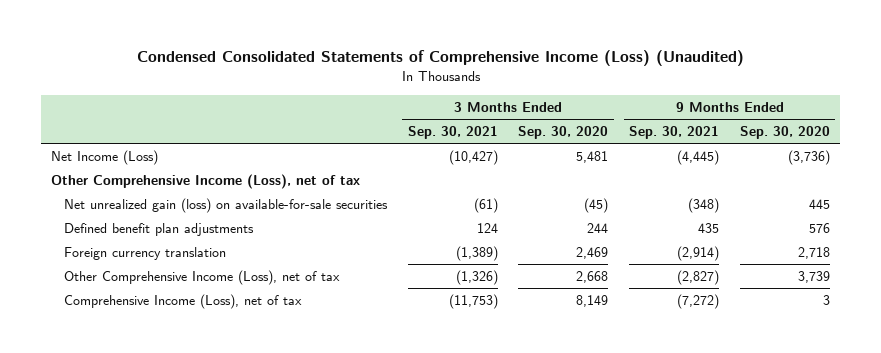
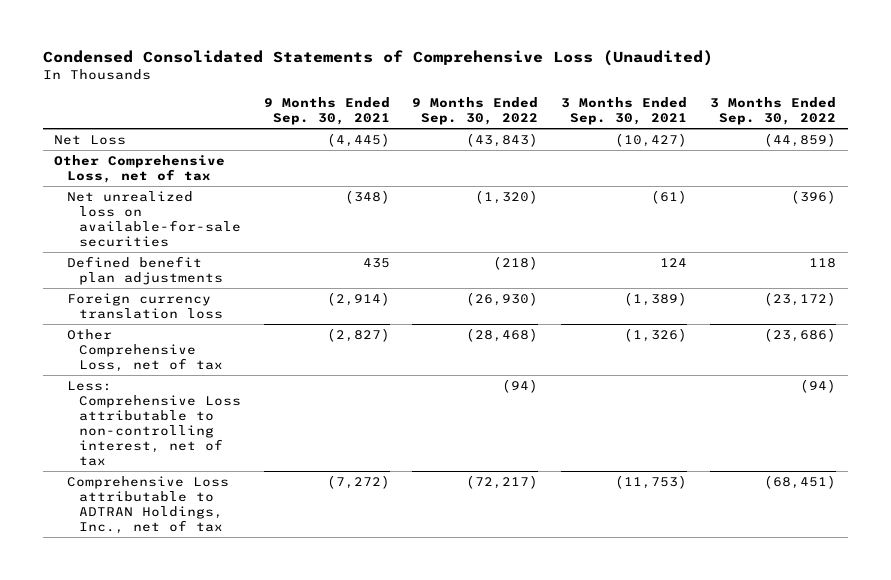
[136,50,744,67] Condensed Consolidated Statements of Comprehensive Income (Loss) (Unaudited) -> [42,50,713,67] Condensed Consolidated Statements of Comprehensive Loss (Unaudited)
[518,126,609,140] Sep. 30, 2020 -> none
[740,126,831,140] Sep. 30, 2020 -> none
none -> [412,97,539,126] 9 Months Ended Sep. 30, 2022
none -> [710,97,837,126] 3 Months Ended Sep. 30, 2022
[51,149,159,165] Net Income (Loss) -> [54,135,127,146] Net Loss
[51,173,361,189] Other Comprehensive Income (Loss), net of tax -> [54,155,226,184] Other Comprehensive Loss, net of tax
[63,197,388,213] Net unrealized gain (loss) on available-for-sale securities -> [66,191,241,247] Net unrealized loss on available-for-sale securities
[63,246,226,260] Foreign currency translation -> [66,293,223,320] Foreign currency translation loss
[63,269,340,285] Other Comprehensive Income (Loss), net of tax -> [66,329,223,372] Other Comprehensive Loss, net of tax
none -> [66,381,241,466] Less: Comprehensive Loss attributable to non-controlling interest, net of tax
[63,293,302,309] Comprehensive Income (Loss), net of tax -> [66,476,229,534] Comprehensive Loss attributable to ADTRAN Holdings, Inc., net of tax

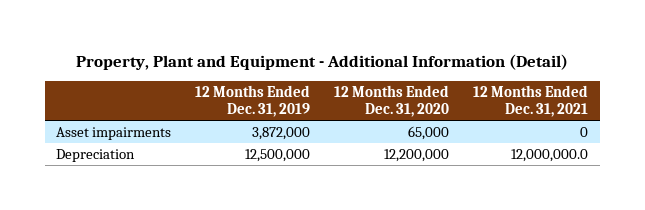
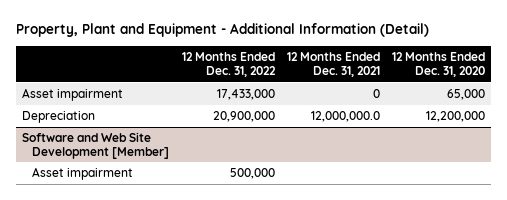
[195,84,311,118] 12 Months Ended Dec. 31, 2019 -> none
none -> [181,52,276,77] 12 Months Ended Dec. 31, 2022
[56,126,172,140] Asset impairments -> [22,87,124,101] Asset impairment
none -> [22,131,170,159] Software and Web Site Development [Member]
none -> [32,166,134,180] Asset impairment

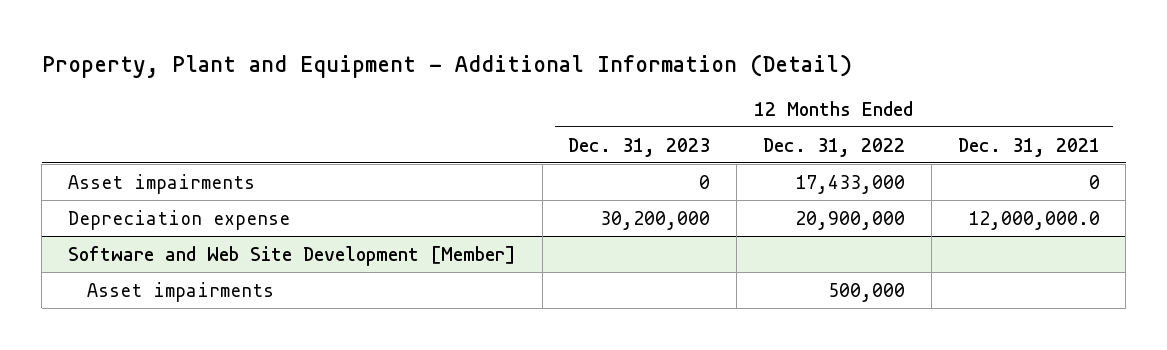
[392,52,486,77] 12 Months Ended Dec. 31, 2020 -> none
none -> [568,137,711,157] Dec. 31, 2023
[22,87,124,101] Asset impairment -> [67,173,255,194] Asset impairments
[22,110,96,123] Depreciation -> [67,209,290,230] Depreciation expense
[32,166,134,180] Asset impairment -> [86,281,274,302] Asset impairments

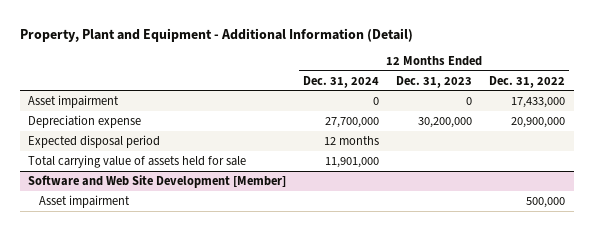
[957,137,1100,157] Dec. 31, 2021 -> none
none -> [303,75,380,88] Dec. 31, 2024
[67,173,255,194] Asset impairments -> [28,94,120,108] Asset impairment
none -> [28,134,161,148] Expected disposal period
none -> [28,154,247,168] Total carrying value of assets held for sale
[86,281,274,302] Asset impairments -> [38,194,130,208] Asset impairment

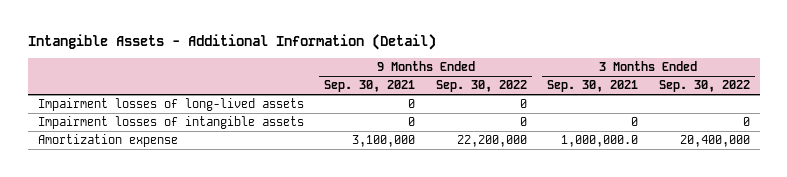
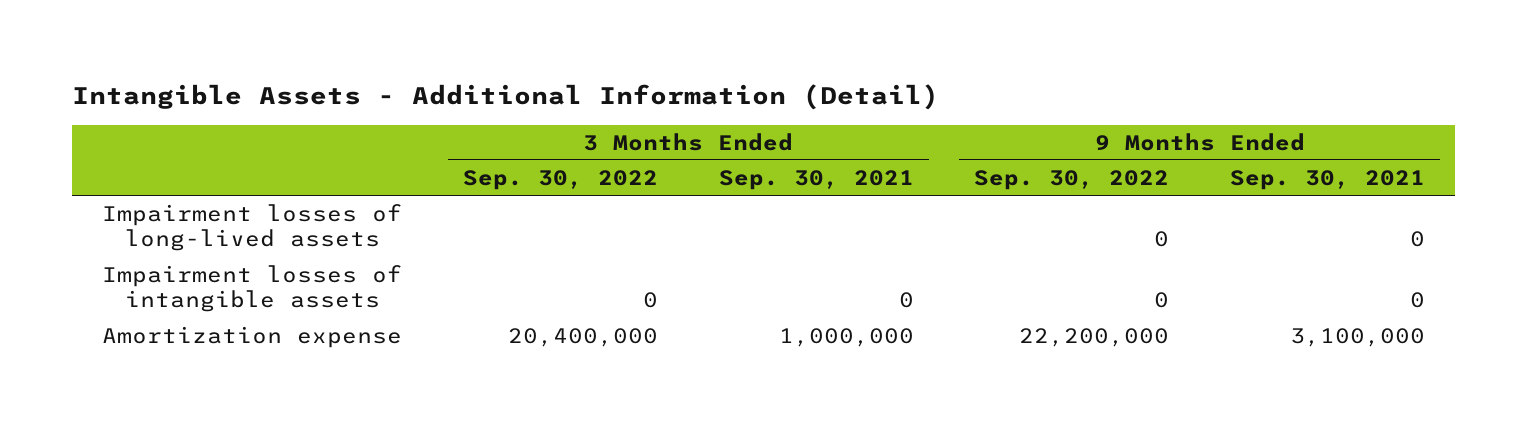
[561,135,639,148] 1,000,000.0 -> [778,327,914,347] 1,000,000

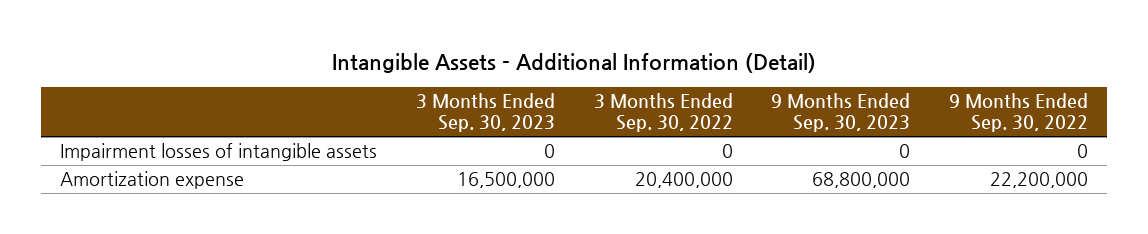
[718,169,914,190] Sep. 30, 2021 -> none
[1230,169,1426,190] Sep. 30, 2021 -> none
none -> [415,93,555,133] 3 Months Ended Sep. 30, 2023
none -> [771,93,911,133] 9 Months Ended Sep. 30, 2023
[102,203,403,252] Impairment losses of long-lived assets -> none

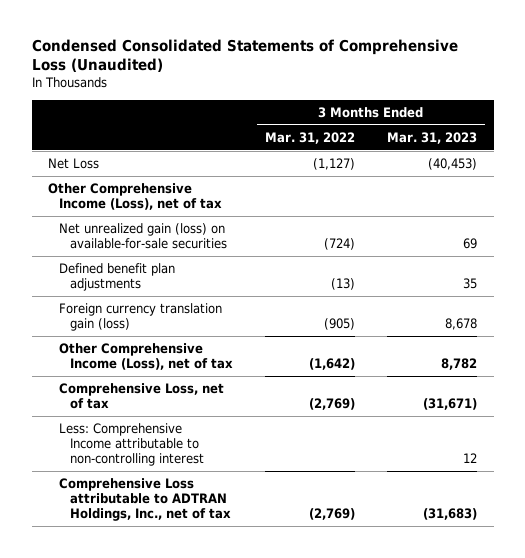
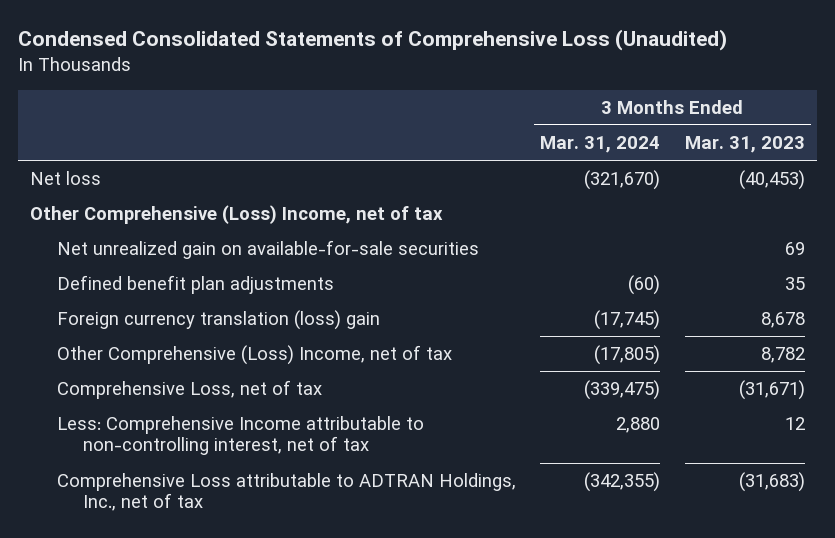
[265,131,356,144] Mar. 31, 2022 -> none
none -> [540,136,661,154] Mar. 31, 2024
[47,158,99,170] Net Loss -> [30,171,102,186] Net loss
[47,183,222,211] Other Comprehensive Income (Loss), net of tax -> [30,205,444,225] Other Comprehensive (Loss) Income, net of tax
[58,223,227,250] Net unrealized gain (loss) on available-for-sale securities -> [56,240,479,260] Net unrealized gain on available-for-sale securities
[58,303,222,332] Foreign currency translation gain (loss) -> [56,310,380,331] Foreign currency translation (loss) gain
[58,343,233,371] Other Comprehensive Income (Loss), net of tax -> [56,345,452,366] Other Comprehensive (Loss) Income, net of tax
[58,423,204,467] Less: Comprehensive Income attributable to non-controlling interest -> [56,416,424,456] Less: Comprehensive Income attributable to non-controlling interest, net of tax

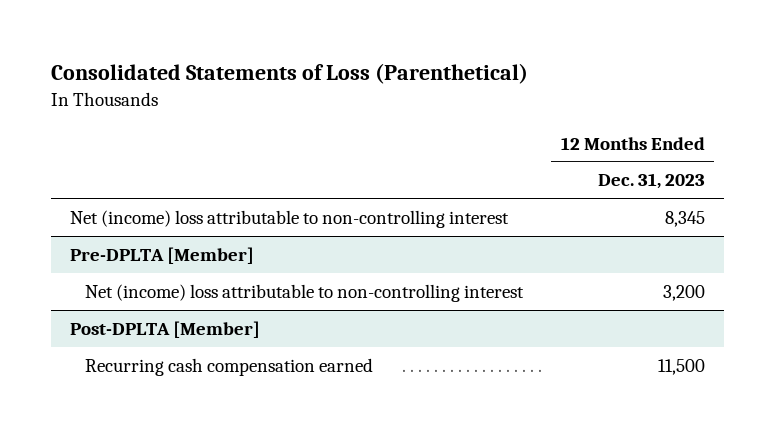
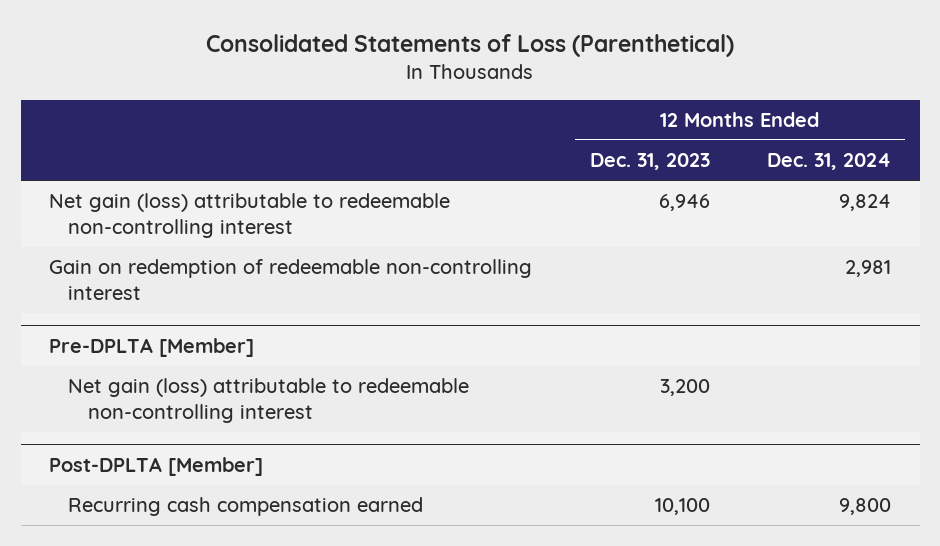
none -> [766,153,891,171] Dec. 31, 2024
[69,209,509,228] Net (income) loss attributable to non-controlling interest -> [49,193,451,239] Net gain (loss) attributable to redeemable non-controlling interest
[664,210,705,227] 8,345 -> [658,194,710,212] 6,946
none -> [49,259,533,301] Gain on redemption of redeemable non-controlling interest
[84,283,524,302] Net (income) loss attributable to non-controlling interest -> [68,378,470,424] Net gain (loss) attributable to redeemable non-controlling interest
[657,358,705,375] 11,500 -> [654,498,710,516] 10,100

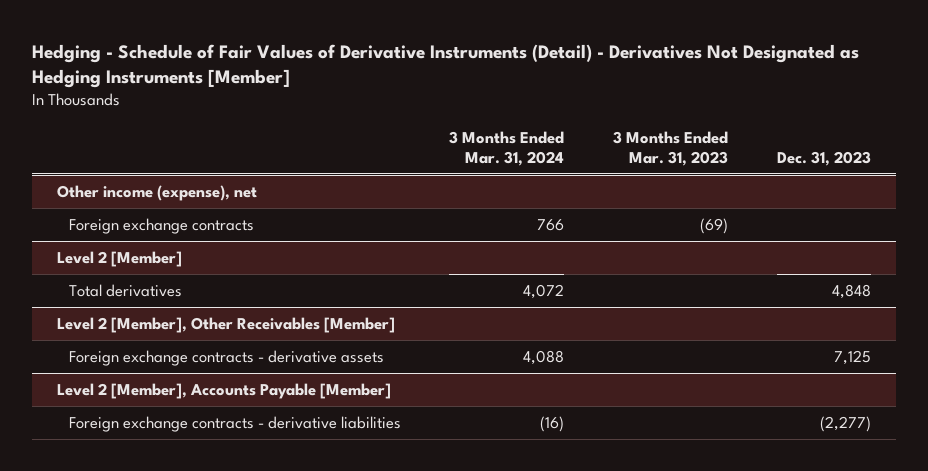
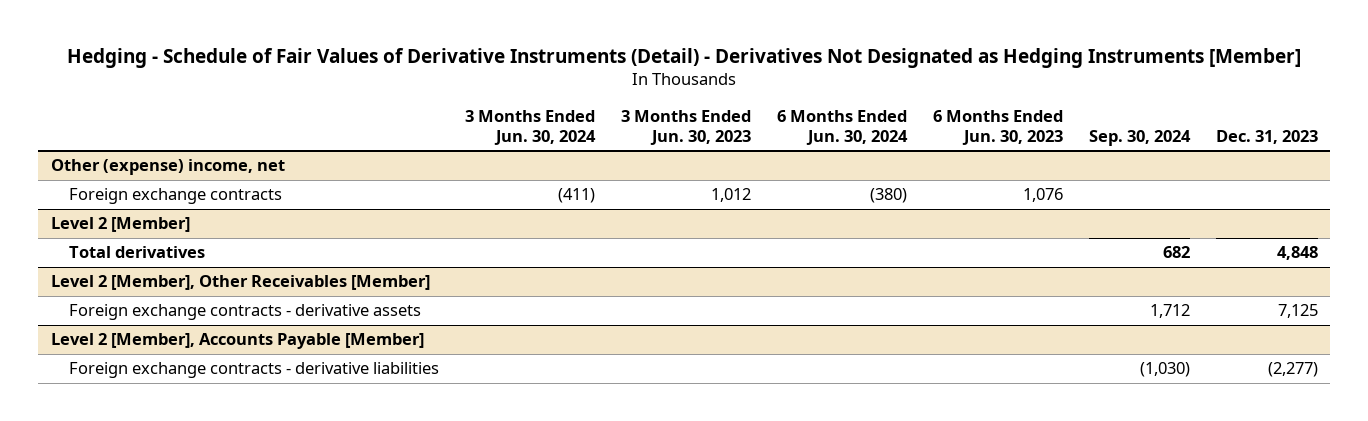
[449,131,565,166] 3 Months Ended Mar. 31, 2024 -> none
[613,131,729,166] 3 Months Ended Mar. 31, 2023 -> none
none -> [465,109,597,145] 3 Months Ended Jun. 30, 2024
none -> [621,109,752,145] 3 Months Ended Jun. 30, 2023
none -> [776,109,908,145] 6 Months Ended Jun. 30, 2024
none -> [932,109,1063,145] 6 Months Ended Jun. 30, 2023
none -> [1088,129,1191,146] Sep. 30, 2024
[56,184,257,201] Other income (expense), net -> [50,159,285,176] Other (expense) income, net

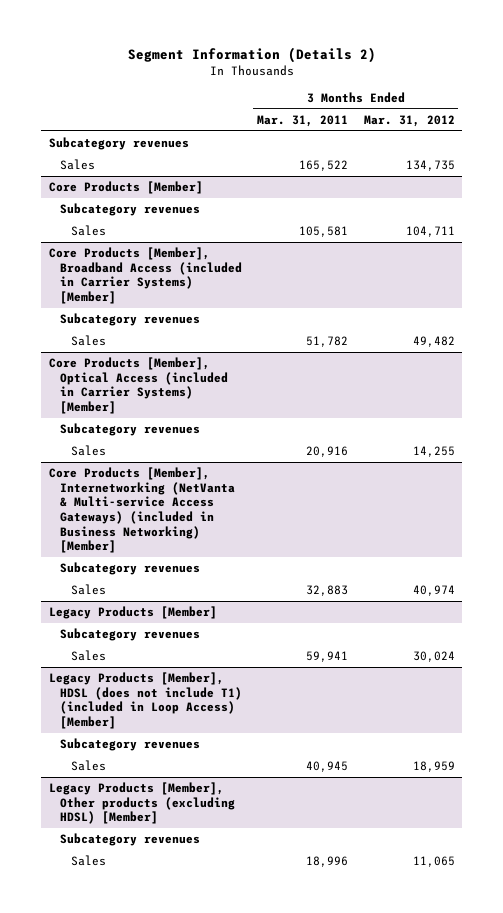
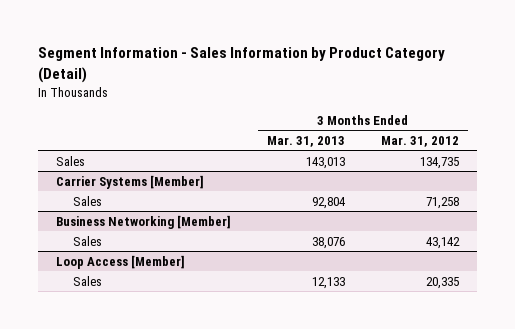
[127,47,376,64] Segment Information (Details 2) -> [37,47,445,83] Segment Information - Sales Information by Product Category (Detail)
[257,115,349,128] Mar. 31, 2011 -> none
none -> [266,135,345,147] Mar. 31, 2013
[48,137,189,151] Subcategory revenues -> none
[48,181,203,195] Core Products [Member] -> none
[59,203,200,217] Subcategory revenues -> none
[48,247,242,305] Core Products [Member], Broadband Access (included in Carrier Systems) [Member] -> none
[59,313,200,327] Subcategory revenues -> none
[48,357,228,415] Core Products [Member], Optical Access (included in Carrier Systems) [Member] -> none
[59,423,200,437] Subcategory revenues -> none
[48,467,235,554] Core Products [Member], Internetworking (NetVanta & Multi-service Access Gateways) (included in Business Networking) [Member] -> none
[59,562,200,576] Subcategory revenues -> none
[70,584,106,596] Sales -> none
[48,606,217,620] Legacy Products [Member] -> none
[59,628,200,642] Subcategory revenues -> none
[70,650,106,662] Sales -> none
[48,672,242,730] Legacy Products [Member], HDSL (does not include T1) (included in Loop Access) [Member] -> none
[59,738,200,752] Subcategory revenues -> none
[70,760,106,772] Sales -> none
[48,782,235,825] Legacy Products [Member], Other products (excluding HDSL) [Member] -> none
[59,833,200,847] Subcategory revenues -> none
[70,855,106,867] Sales -> none
none -> [55,174,204,189] Carrier Systems [Member]
[405,226,455,238] 104,711 -> [425,196,459,209] 71,258
none -> [55,214,231,229] Business Networking [Member]
[412,336,455,348] 49,482 -> [425,236,460,249] 43,142
none -> [55,254,185,269] Loop Access [Member]
[412,446,455,458] 14,255 -> [425,276,459,289] 20,335

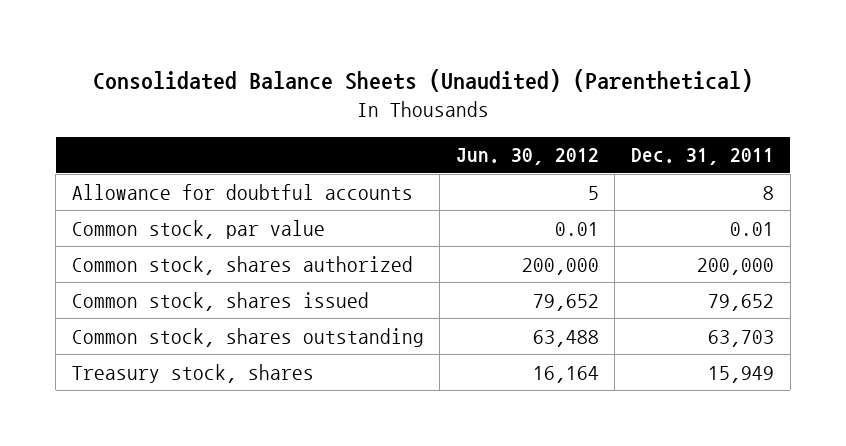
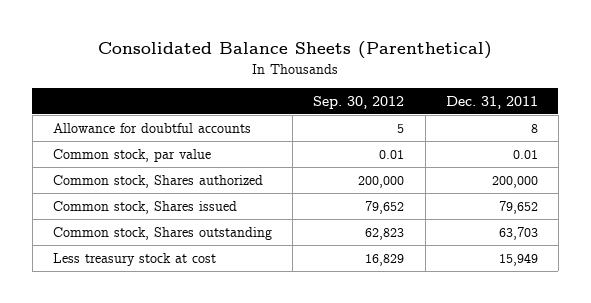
[92,68,753,92] Consolidated Balance Sheets (Unaudited) (Parenthetical) -> [98,41,493,60] Consolidated Balance Sheets (Parenthetical)
[455,148,599,166] Jun. 30, 2012 -> none
none -> [313,95,405,109] Sep. 30, 2012
[71,255,413,275] Common stock, shares authorized -> [53,174,264,188] Common stock, Shares authorized
[71,291,369,311] Common stock, shares issued -> [53,200,238,214] Common stock, Shares issued
[71,327,424,347] Common stock, shares outstanding -> [53,226,273,240] Common stock, Shares outstanding
[71,363,314,383] Treasury stock, shares -> [53,252,217,266] Less treasury stock at cost

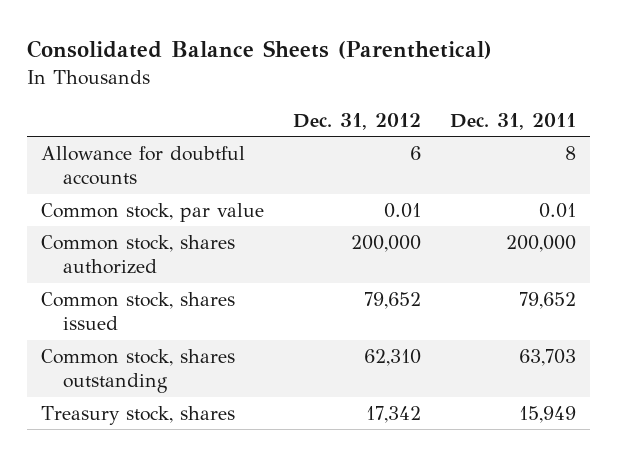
[313,95,405,109] Sep. 30, 2012 -> none
none -> [293,112,422,130] Dec. 31, 2012
[53,174,264,188] Common stock, Shares authorized -> [41,234,236,275] Common stock, shares authorized
[53,200,238,214] Common stock, Shares issued -> [41,291,236,331] Common stock, shares issued
[53,226,273,240] Common stock, Shares outstanding -> [41,348,236,394] Common stock, shares outstanding
[53,252,217,266] Less treasury stock at cost -> [41,405,236,425] Treasury stock, shares

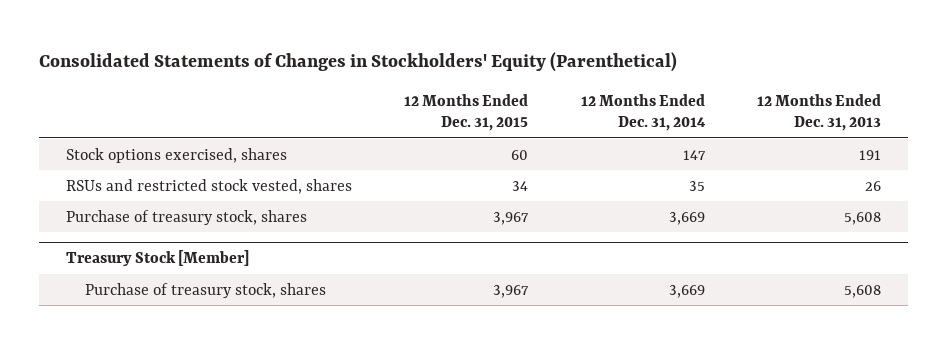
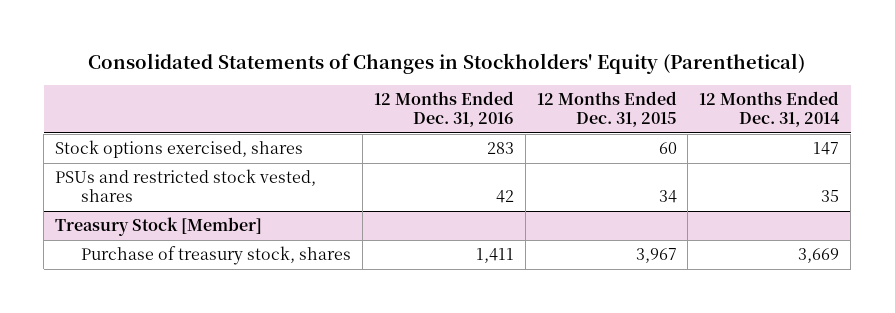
[757,93,882,132] 12 Months Ended Dec. 31, 2013 -> none
none -> [373,91,514,127] 12 Months Ended Dec. 31, 2016
[65,209,307,225] Purchase of treasury stock, shares -> none
[65,178,352,194] RSUs and restricted stock vested, shares -> [55,169,317,203] PSUs and restricted stock vested, shares

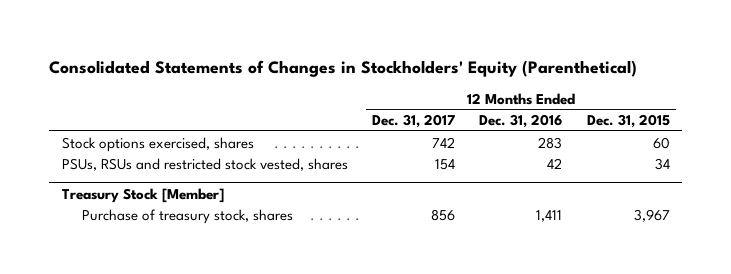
[699,91,841,127] 12 Months Ended Dec. 31, 2014 -> none
none -> [371,113,455,128] Dec. 31, 2017
[55,169,317,203] PSUs and restricted stock vested, shares -> [61,157,348,171] PSUs, RSUs and restricted stock vested, shares

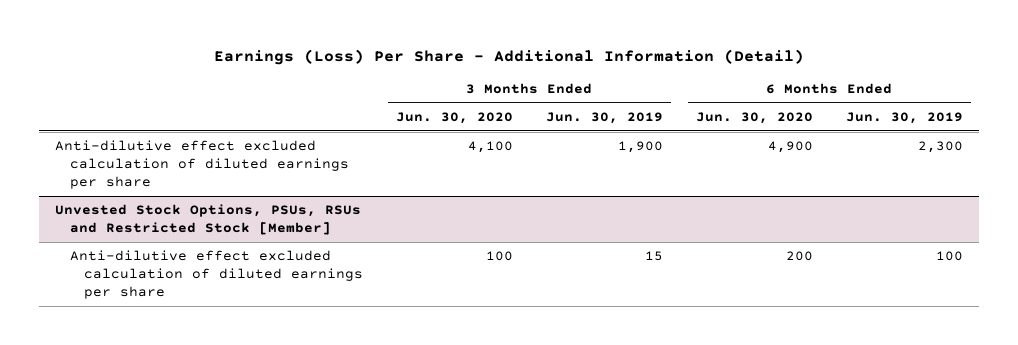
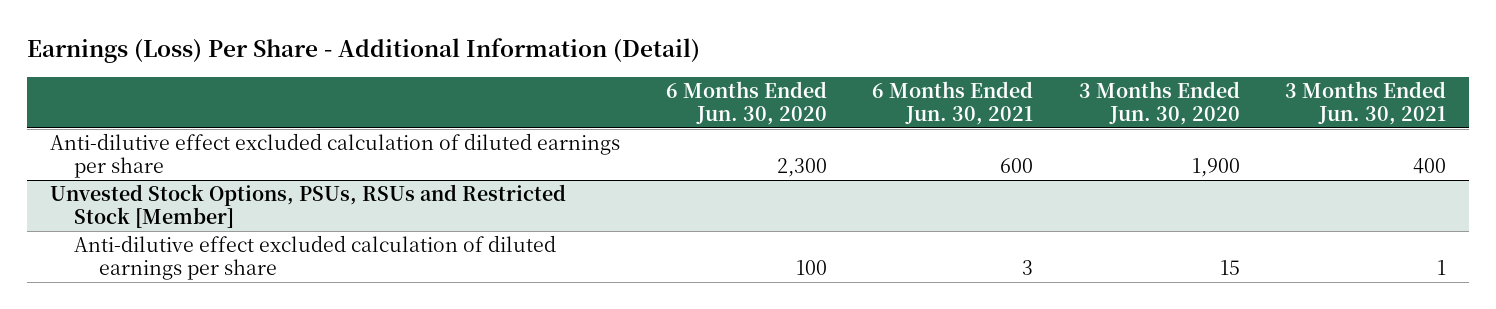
[545,112,663,125] Jun. 30, 2019 -> none
[845,112,963,125] Jun. 30, 2019 -> none
none -> [872,81,1034,125] 6 Months Ended Jun. 30, 2021
none -> [1285,81,1447,125] 3 Months Ended Jun. 30, 2021
[467,141,513,154] 4,100 -> [1191,157,1240,177] 1,900
[767,141,813,154] 4,900 -> [776,157,827,177] 2,300
[485,251,513,262] 100 -> [1219,259,1240,275] 15
[785,251,813,262] 200 -> [795,259,827,275] 100

